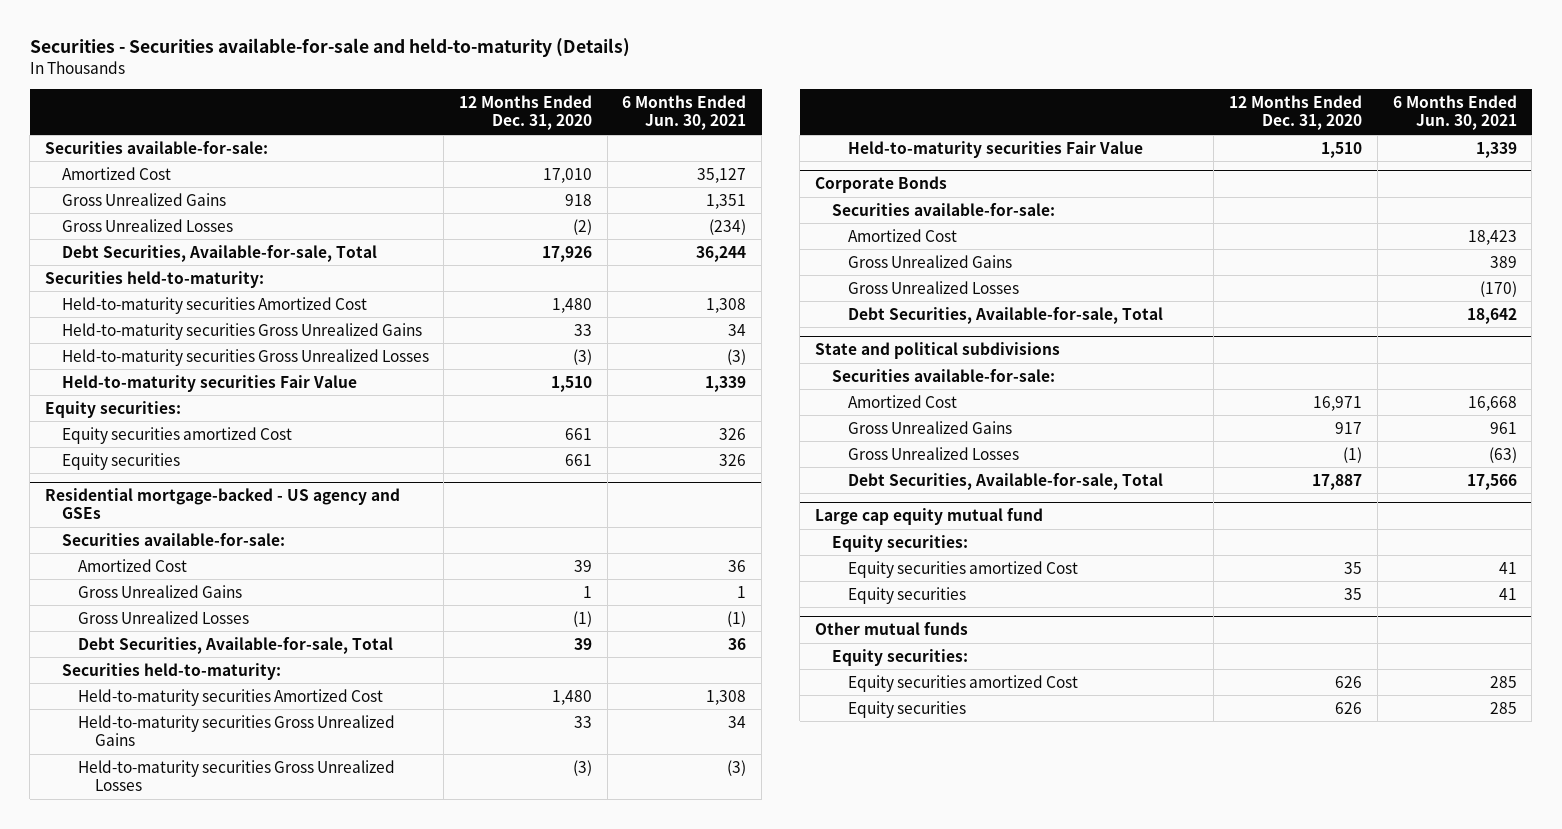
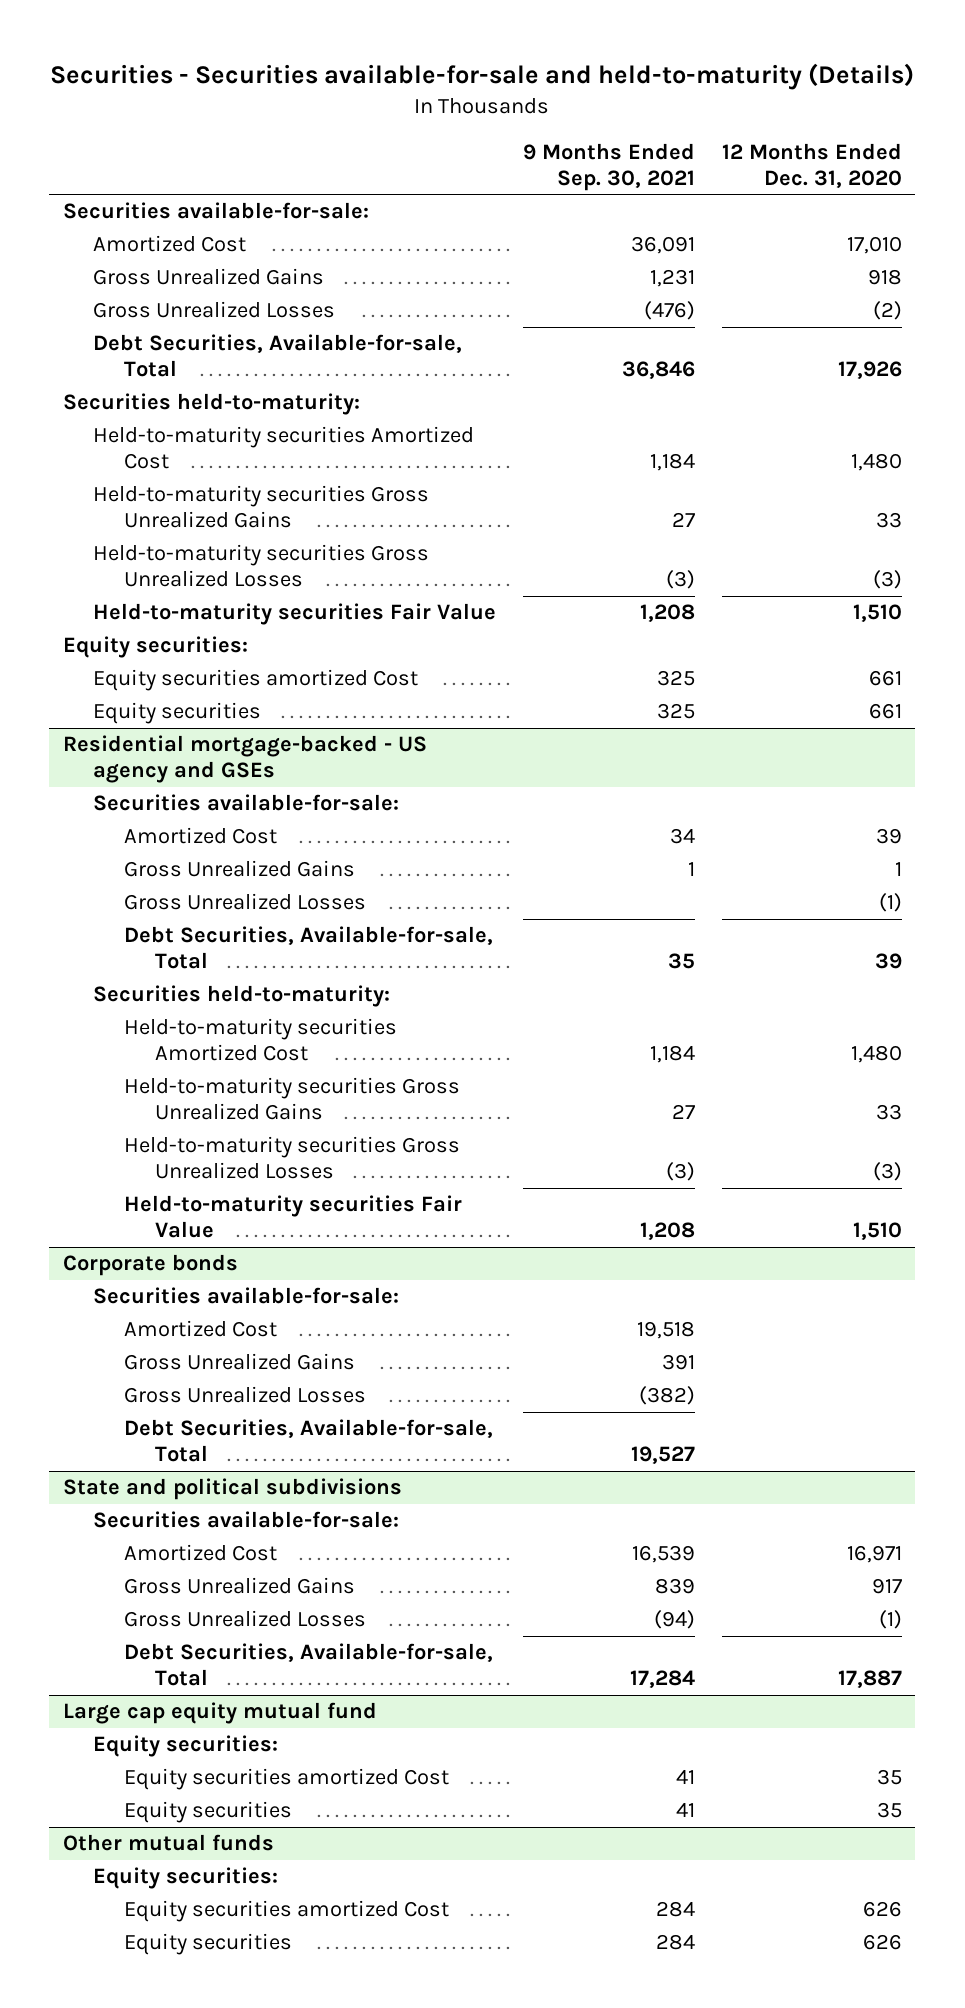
[622,95,747,131] 6 Months Ended Jun. 30, 2021 -> none
none -> [523,142,696,191] 9 Months Ended Sep. 30, 2021
[815,175,948,193] Corporate Bonds -> [62,1254,238,1277] Corporate bonds

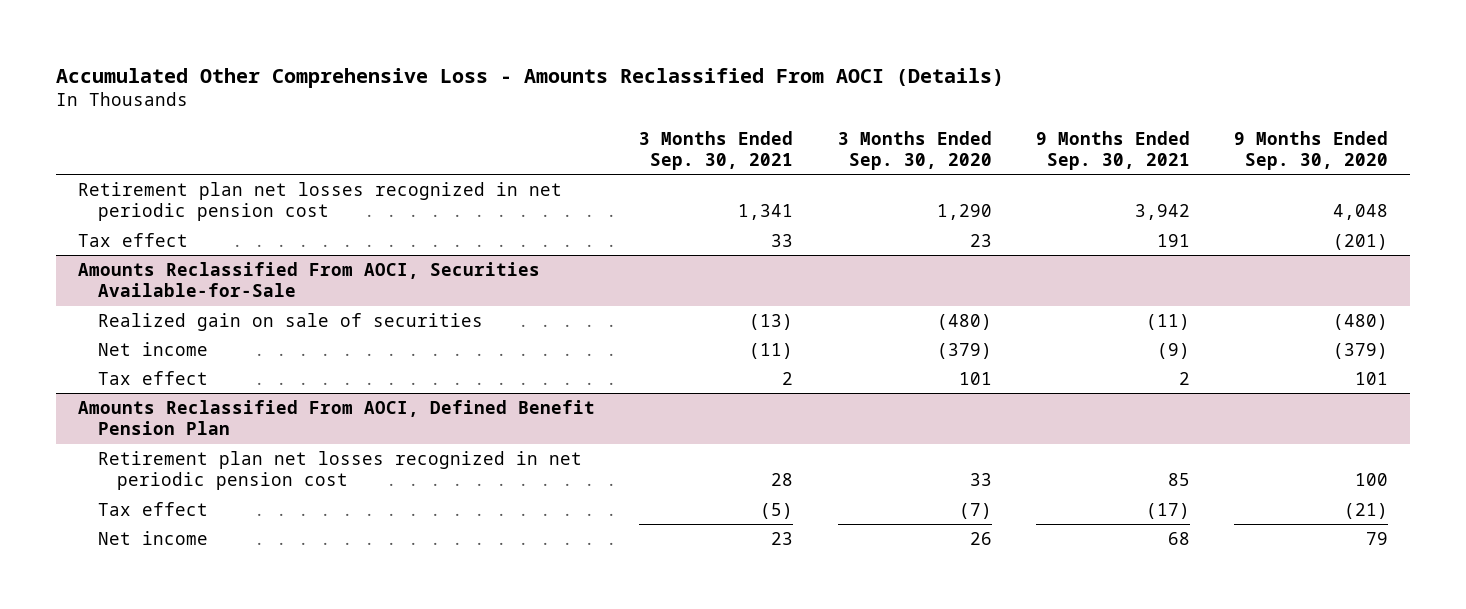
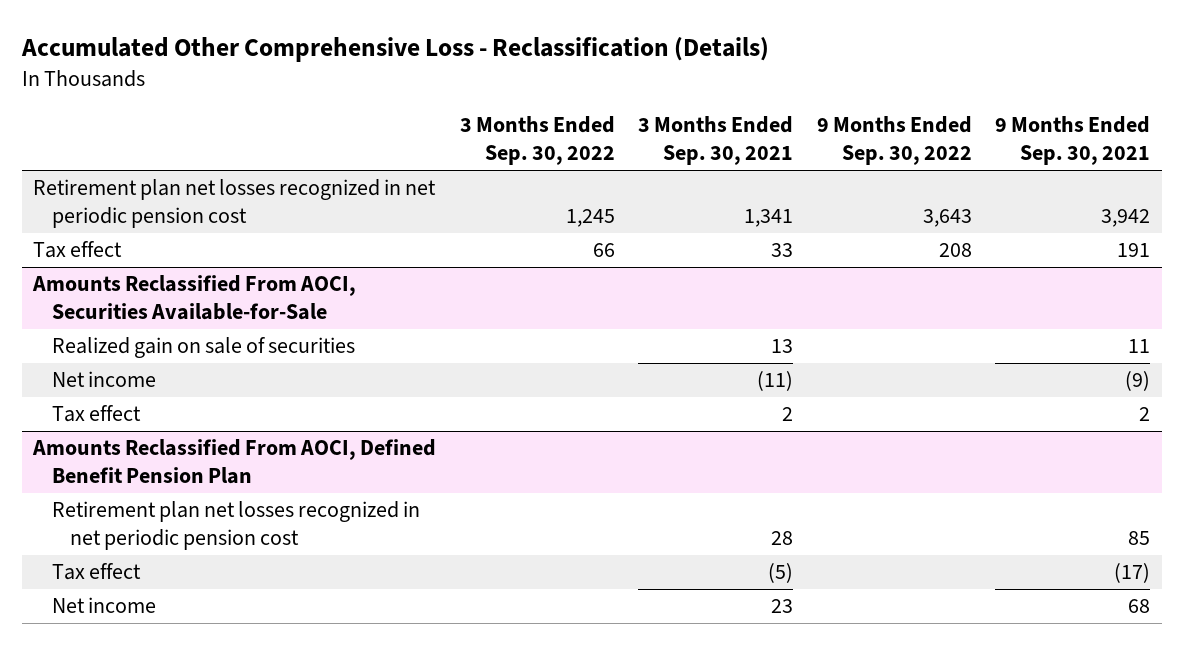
[55,67,1004,88] Accumulated Other Comprehensive Loss - Amounts Reclassified From AOCI (Details) -> [20,37,769,63] Accumulated Other Comprehensive Loss - Reclassification (Details)
[837,130,992,171] 3 Months Ended Sep. 30, 2020 -> none
[1234,130,1389,171] 9 Months Ended Sep. 30, 2020 -> none
none -> [459,116,615,166] 3 Months Ended Sep. 30, 2022
none -> [816,116,972,166] 9 Months Ended Sep. 30, 2022
[749,313,794,330] (13) -> [771,339,794,354] 13
[1145,313,1190,330] (11) -> [1128,339,1151,354] 11

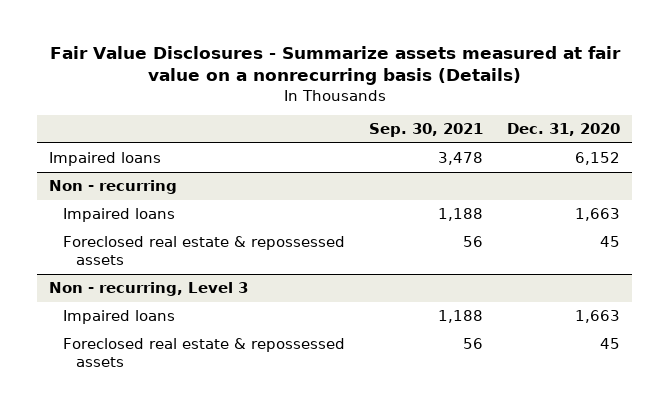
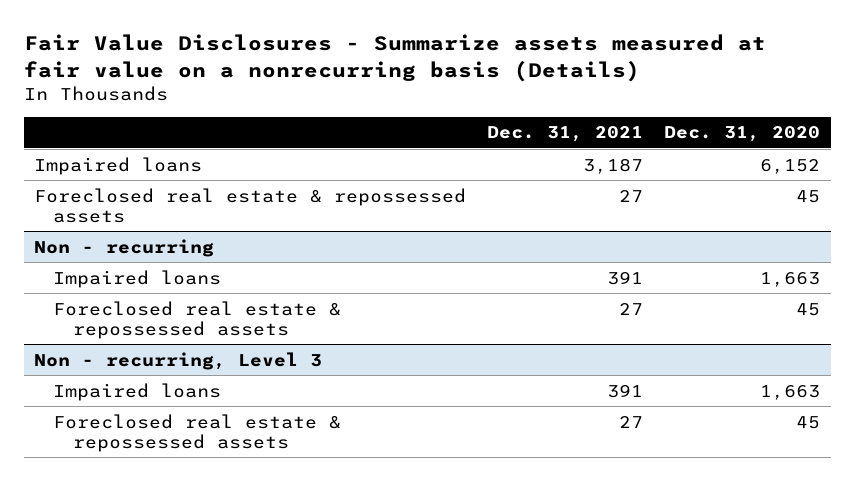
[368,123,483,138] Sep. 30, 2021 -> none
none -> [487,126,644,143] Dec. 31, 2021
none -> [34,187,467,223] Foreclosed real estate & repossessed assets

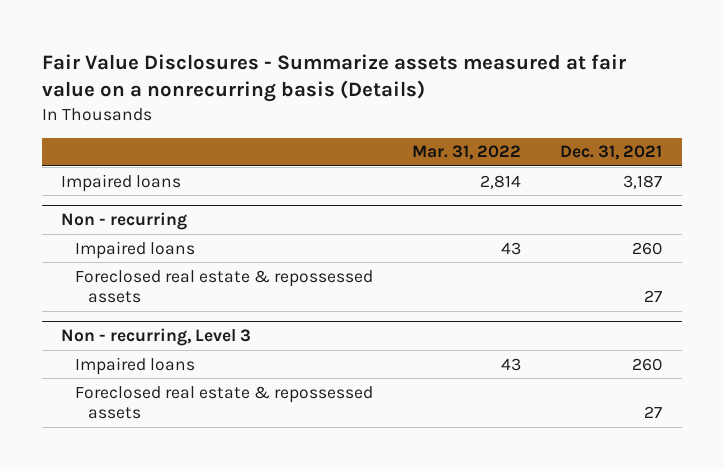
[664,126,821,143] Dec. 31, 2020 -> none
none -> [412,145,522,161] Mar. 31, 2022
[34,187,467,223] Foreclosed real estate & repossessed assets -> none
[607,270,644,285] 391 -> [632,241,663,255] 260
[607,383,644,398] 391 -> [632,357,663,371] 260

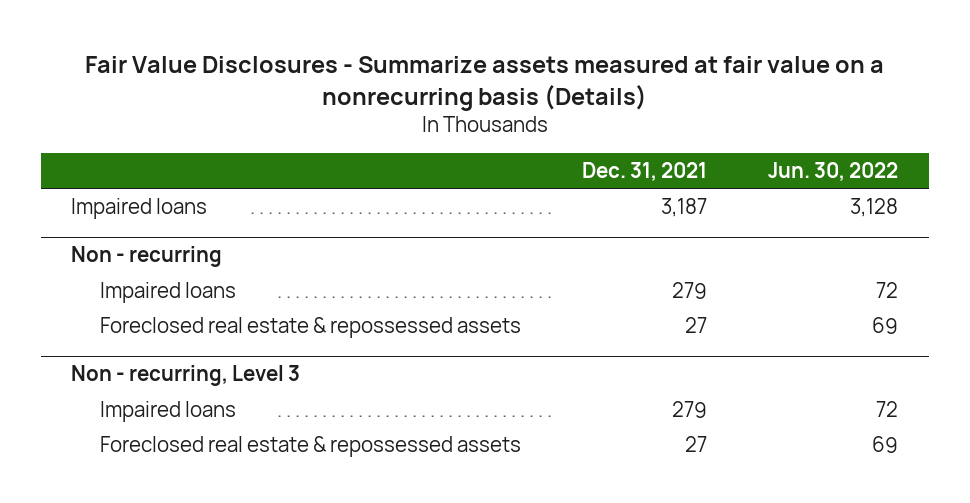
[412,145,522,161] Mar. 31, 2022 -> none
none -> [768,161,899,181] Jun. 30, 2022
[632,241,663,255] 260 -> [672,282,708,300] 279
[632,357,663,371] 260 -> [672,401,708,419] 279

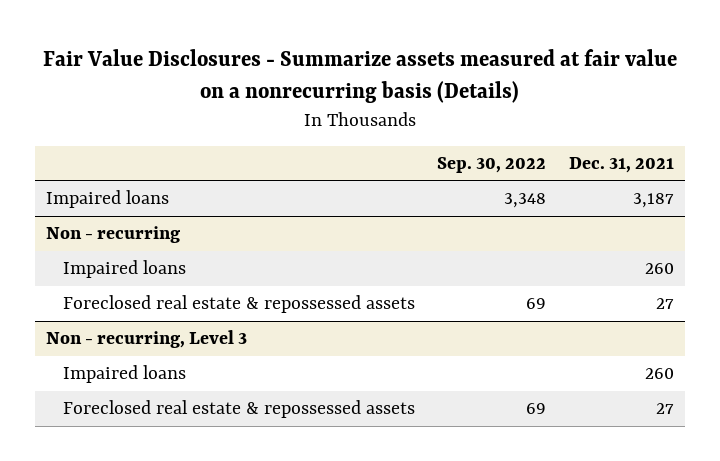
[768,161,899,181] Jun. 30, 2022 -> none
none -> [437,157,547,174] Sep. 30, 2022
[672,282,708,300] 279 -> [644,263,674,275] 260
[672,401,708,419] 279 -> [644,368,674,380] 260

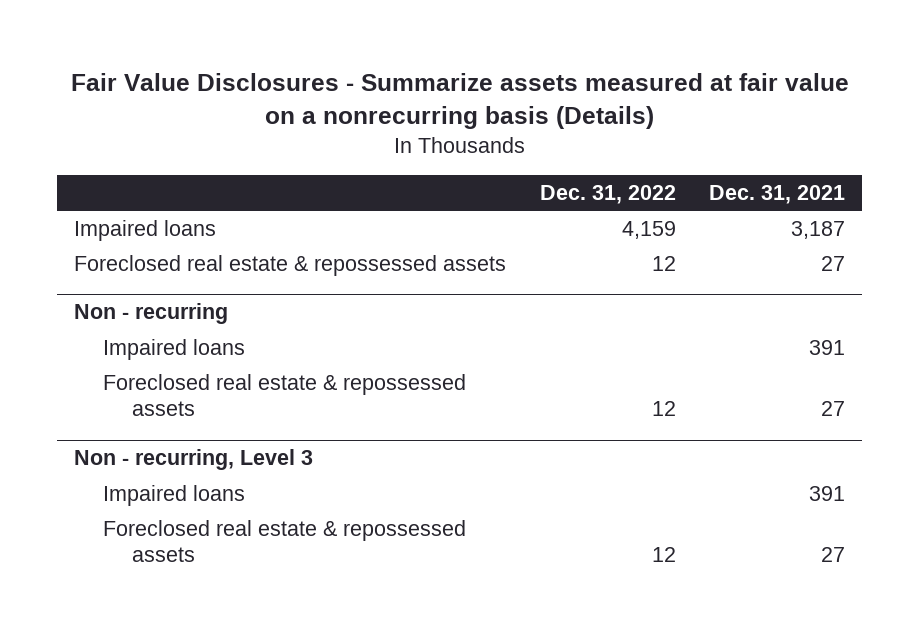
[437,157,547,174] Sep. 30, 2022 -> none
none -> [539,184,676,204] Dec. 31, 2022
none -> [74,255,507,277] Foreclosed real estate & repossessed assets
[644,263,674,275] 260 -> [809,340,846,356] 391
[644,368,674,380] 260 -> [809,486,846,502] 391

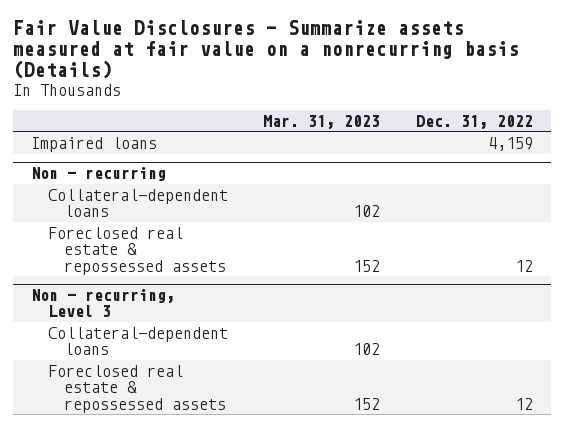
[709,184,846,204] Dec. 31, 2021 -> none
none -> [263,114,381,129] Mar. 31, 2023
[74,255,507,277] Foreclosed real estate & repossessed assets -> none
[102,339,245,361] Impaired loans -> none
none -> [47,189,228,218] Collateral-dependent loans
[102,485,245,507] Impaired loans -> none
none -> [47,327,228,356] Collateral-dependent loans

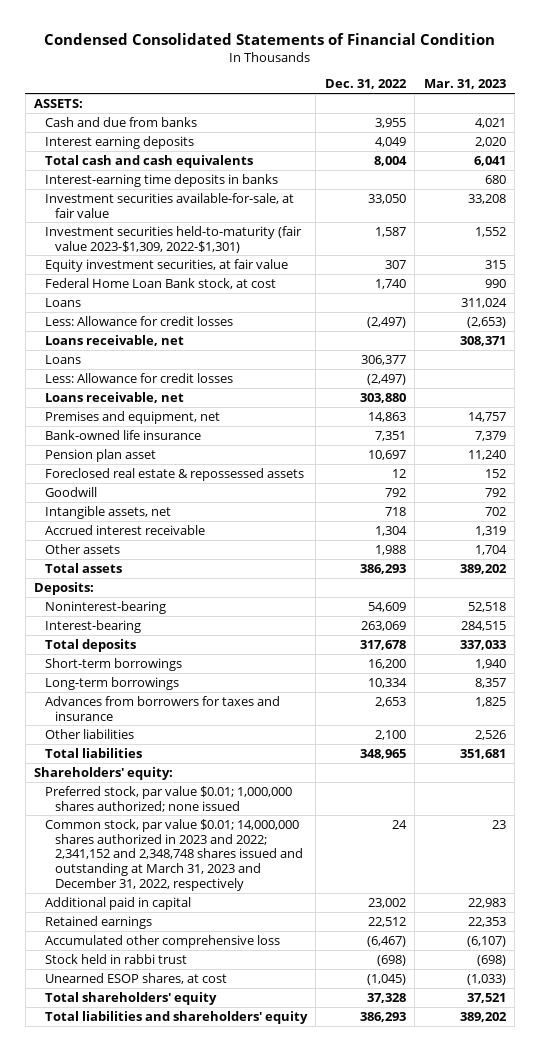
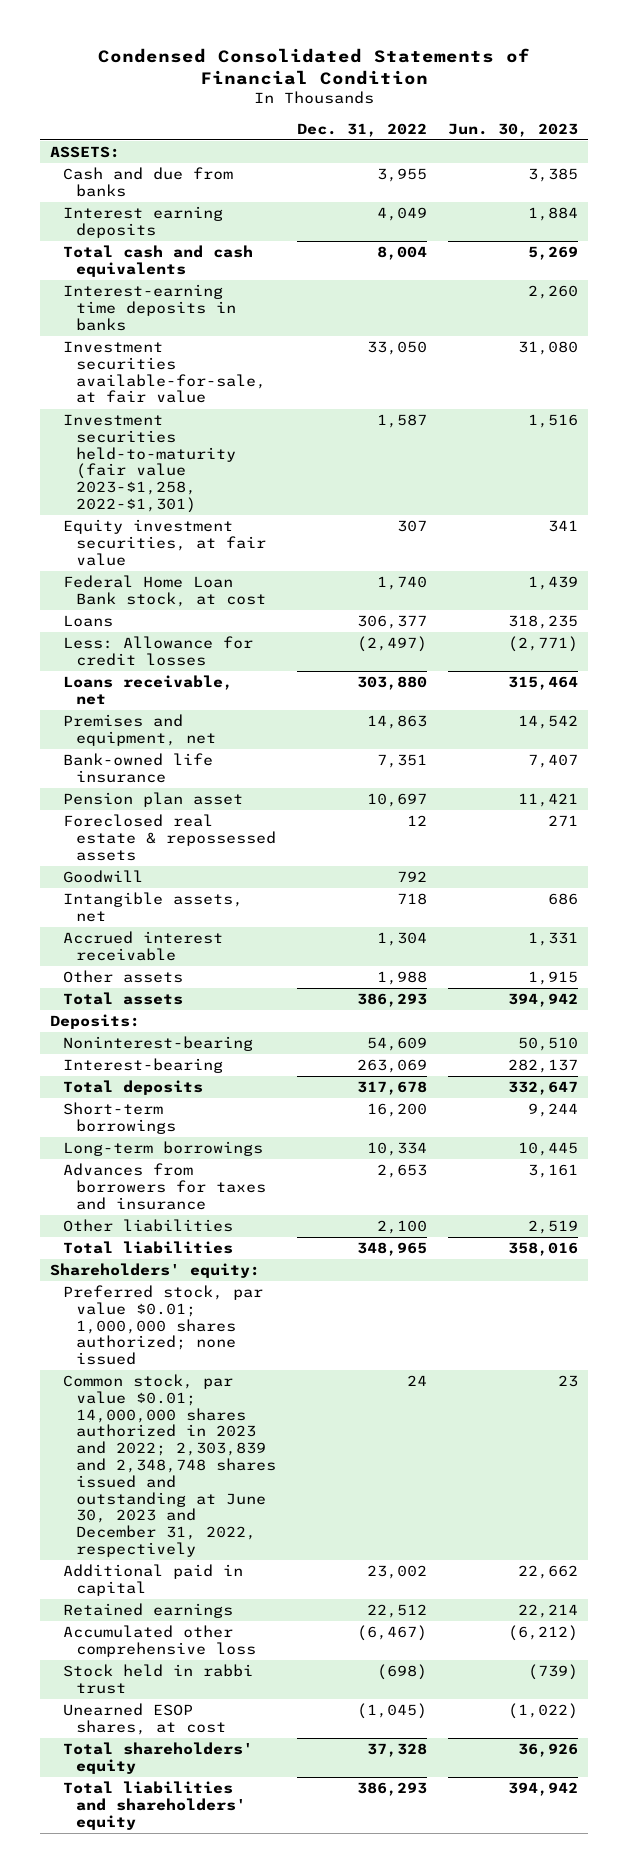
[423,79,506,90] Mar. 31, 2023 -> none
none -> [447,122,578,137] Jun. 30, 2023
[44,225,302,253] Investment securities held-to-maturity (fair value 2023-$1,309, 2022-$1,301) -> [62,414,236,513] Investment securities held-to-maturity (fair value 2023-$1,258, 2022-$1,301)
[44,297,81,307] Loans -> none
[44,315,233,326] Less: Allowance for credit losses -> none
[44,334,184,346] Loans receivable, net -> none
[44,818,304,891] Common stock, par value $0.01; 14,000,000 shares authorized in 2023 and 2022; 2,341,152 and 2,348,748 shares issued and outstanding at March 31, 2023 and December 31, 2022, respectively -> [62,1374,276,1557] Common stock, par value $0.01; 14,000,000 shares authorized in 2023 and 2022; 2,303,839 and 2,348,748 shares issued and outstanding at June 30, 2023 and December 31, 2022, respectively

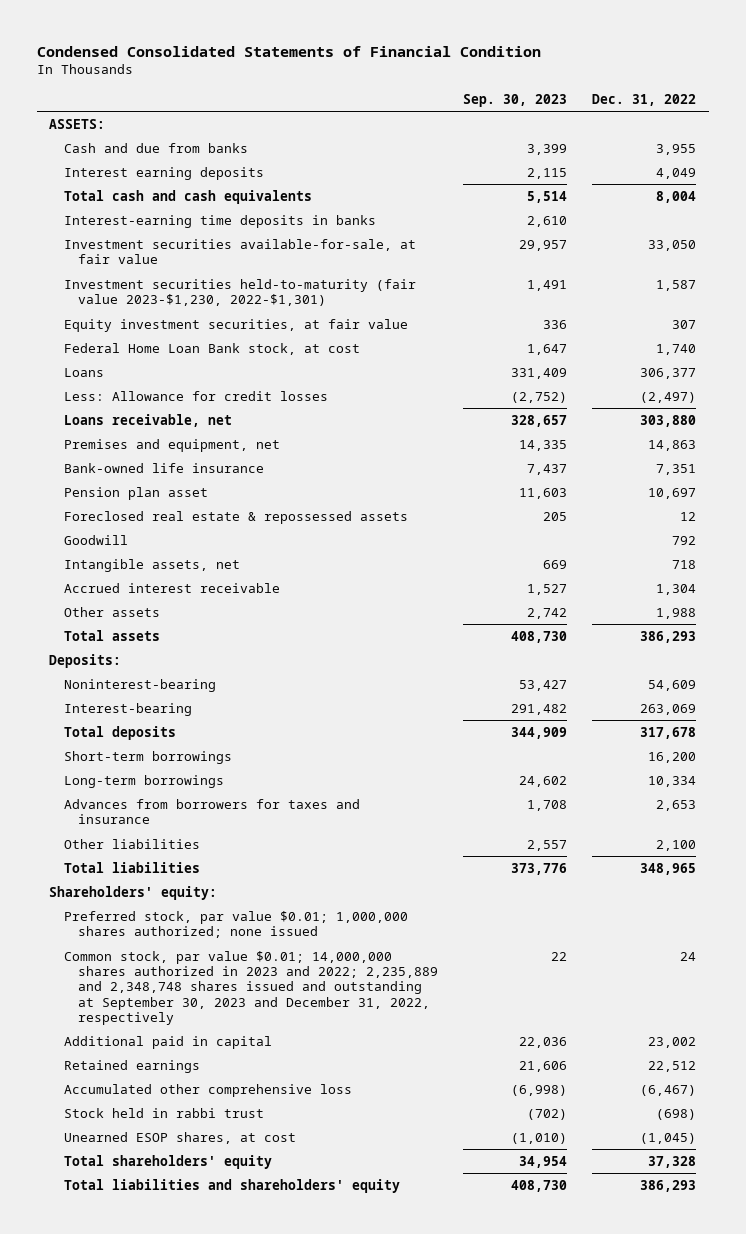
[447,122,578,137] Jun. 30, 2023 -> none
none -> [463,93,568,107] Sep. 30, 2023
[62,414,236,513] Investment securities held-to-maturity (fair value 2023-$1,258, 2022-$1,301) -> [63,278,416,307] Investment securities held-to-maturity (fair value 2023-$1,230, 2022-$1,301)
[62,1374,276,1557] Common stock, par value $0.01; 14,000,000 shares authorized in 2023 and 2022; 2,303,839 and 2,348,748 shares issued and outstanding at June 30, 2023 and December 31, 2022, respectively -> [63,950,438,1025] Common stock, par value $0.01; 14,000,000 shares authorized in 2023 and 2022; 2,235,889 and 2,348,748 shares issued and outstanding at September 30, 2023 and December 31, 2022, respectively

